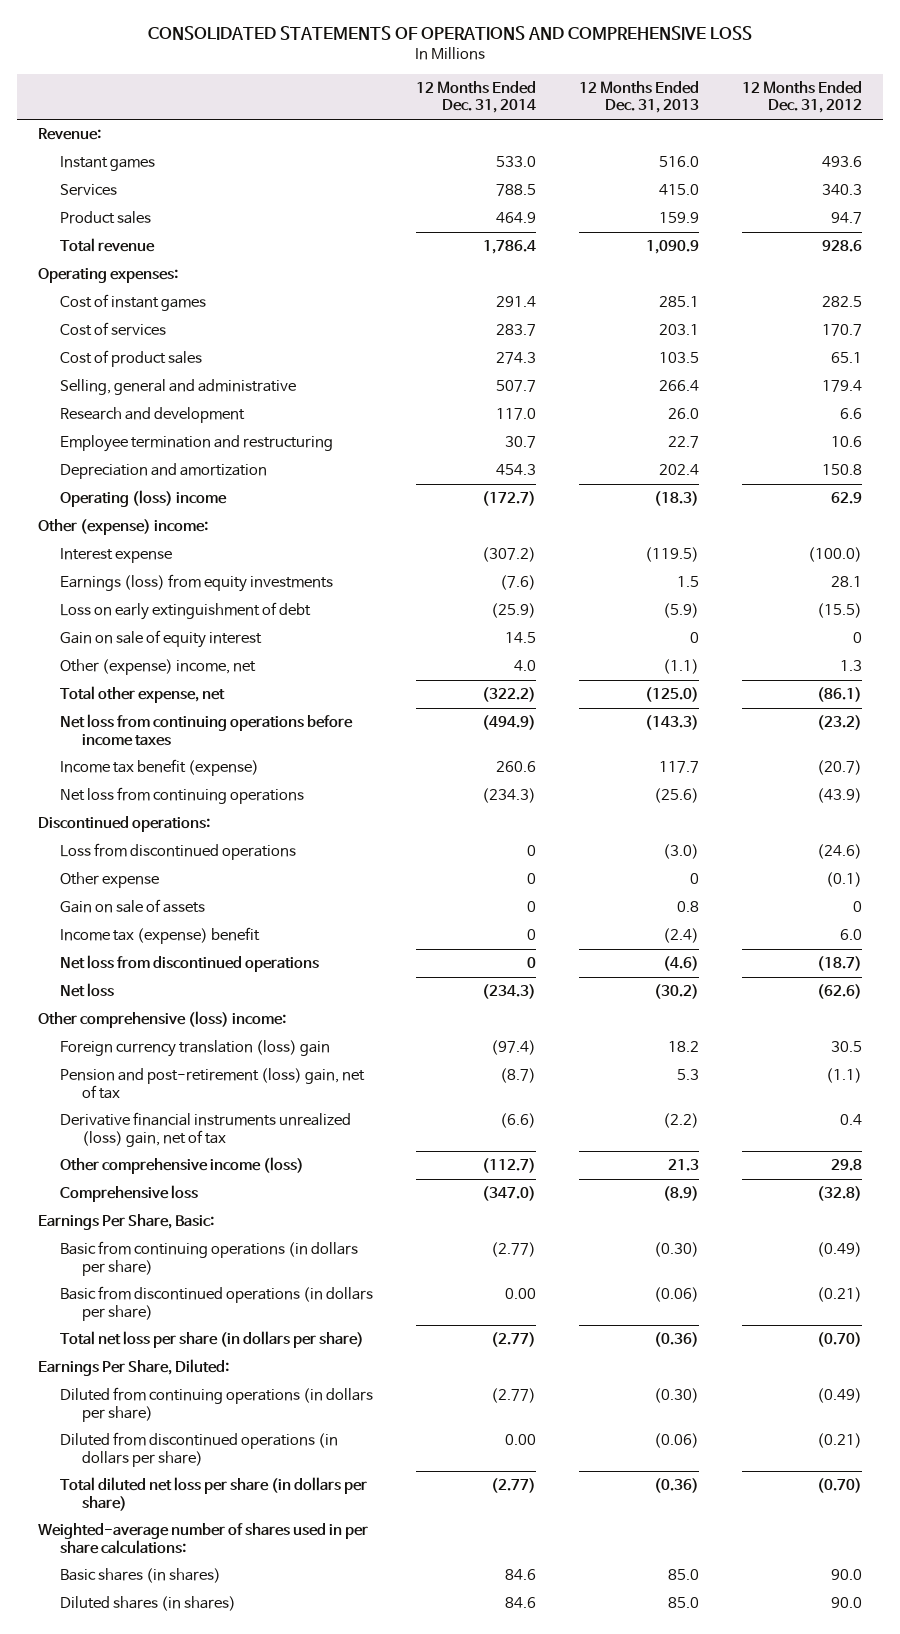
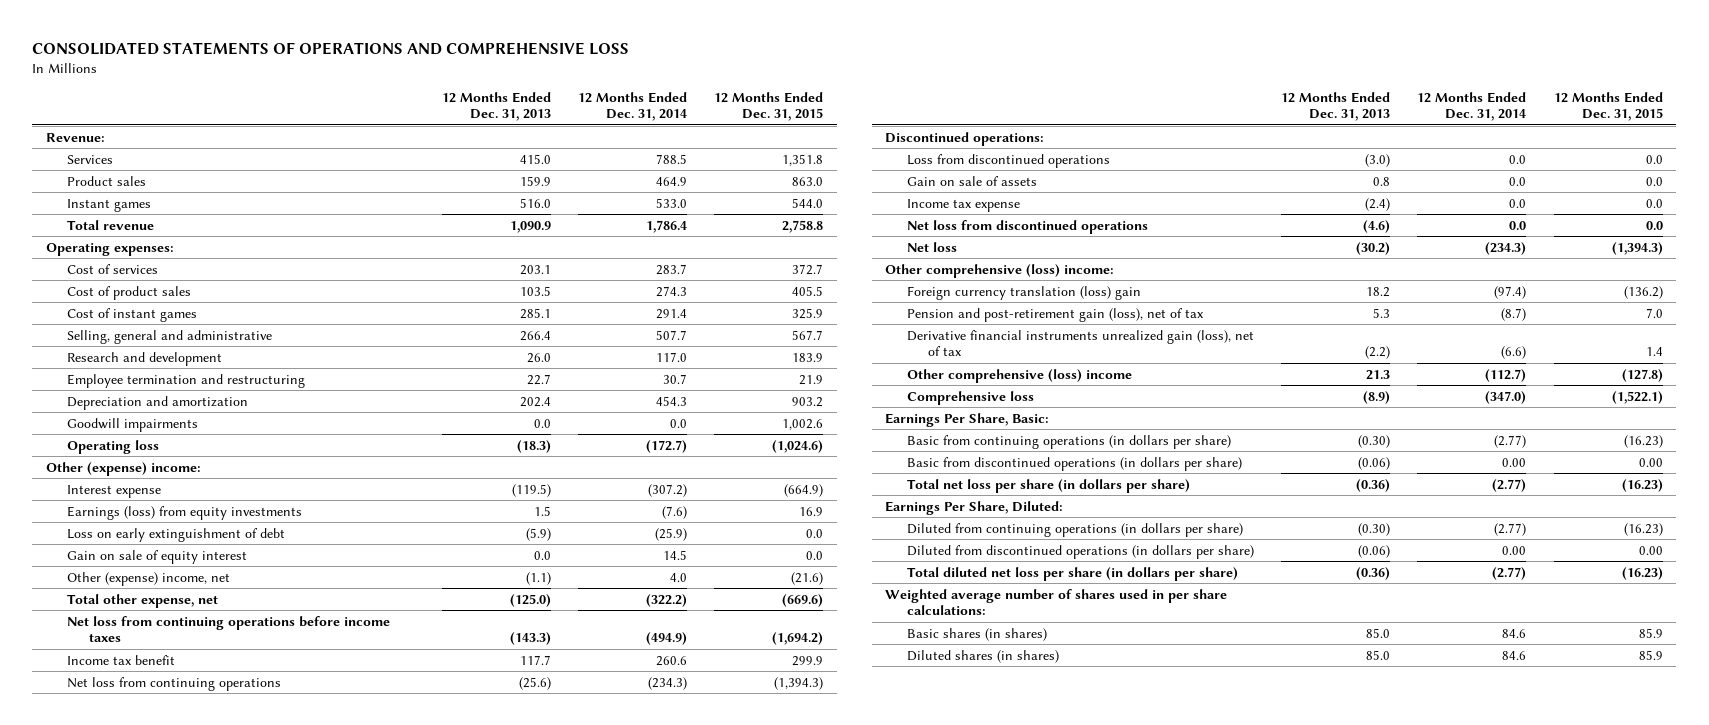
[741,80,862,114] 12 Months Ended Dec. 31, 2012 -> none
none -> [714,92,824,122] 12 Months Ended Dec. 31, 2015
[59,156,155,172] Instant games -> [67,198,152,212] Instant games
[59,294,206,312] Cost of instant games -> [67,307,198,322] Cost of instant games
none -> [67,417,199,432] Goodwill impairments
[59,490,227,508] Operating (loss) income -> [67,439,160,454] Operating loss
[689,632,699,644] 0 -> [533,550,551,560] 0.0
[59,759,259,777] Income tax benefit (expense) -> [67,654,176,665] Income tax benefit
[59,872,159,889] Other expense -> none
[526,845,536,857] 0 -> [1509,154,1527,164] 0.0
[526,901,536,913] 0 -> [1509,176,1527,186] 0.0
[59,927,260,945] Income tax (expense) benefit -> [906,198,1020,212] Income tax expense
[526,929,536,941] 0 -> [1509,198,1527,208] 0.0
[526,957,536,969] 0 -> [1509,220,1527,230] 0.0
[59,1068,365,1099] Pension and post-retirement (loss) gain, net of tax -> [906,307,1204,322] Pension and post-retirement gain (loss), net of tax
[59,1112,351,1147] Derivative financial instruments unrealized (loss) gain, net of tax -> [906,329,1254,356] Derivative financial instruments unrealized gain (loss), net of tax
[59,1157,304,1175] Other comprehensive income (loss) -> [906,368,1132,383] Other comprehensive (loss) income
[38,1523,369,1554] Weighted-average number of shares used in per share calculations: -> [885,588,1228,615] Weighted average number of shares used in per share calculations:

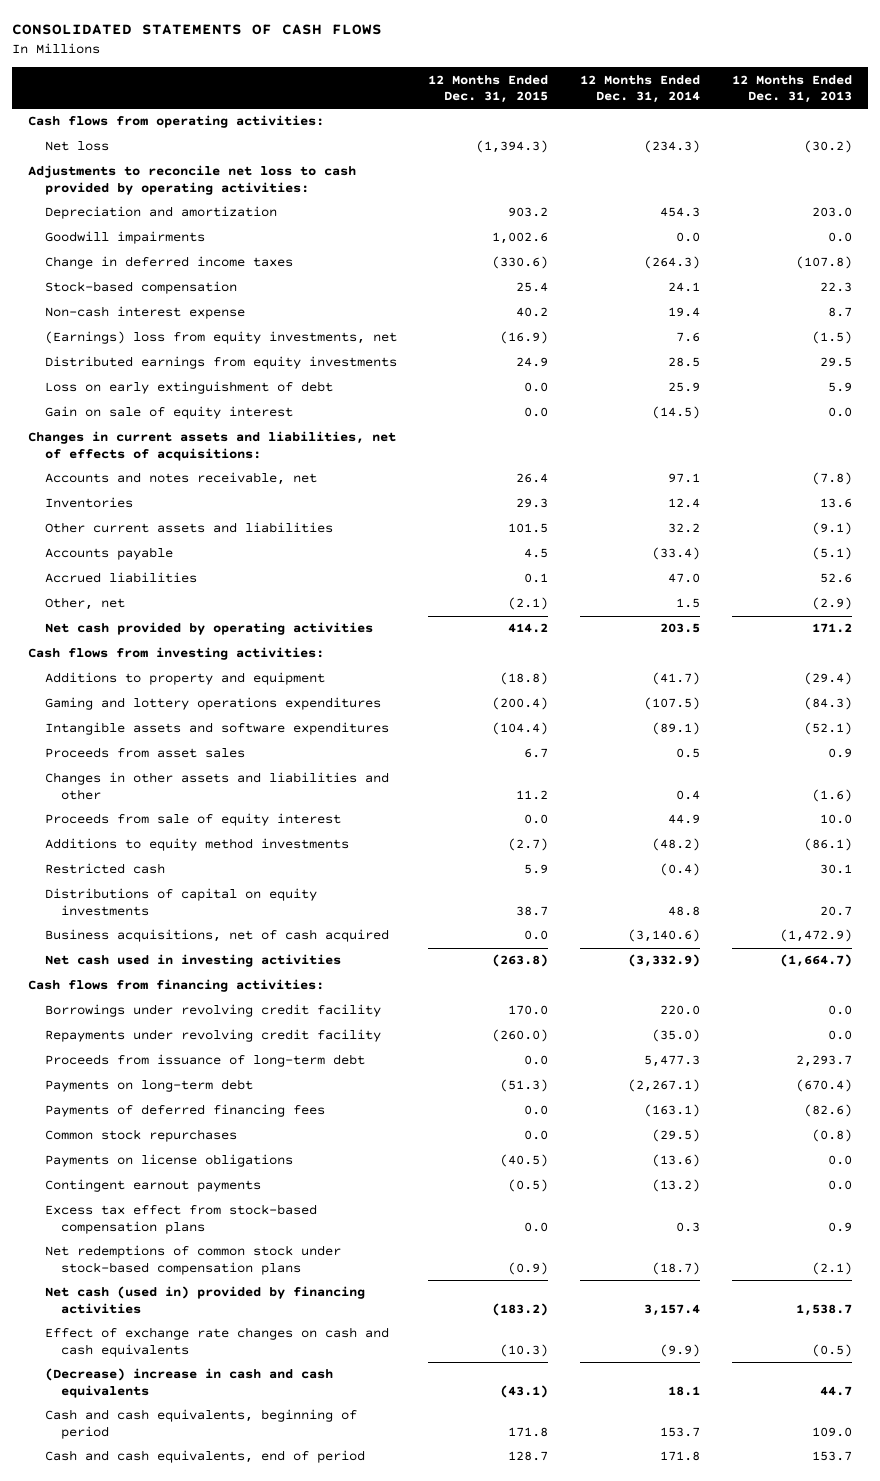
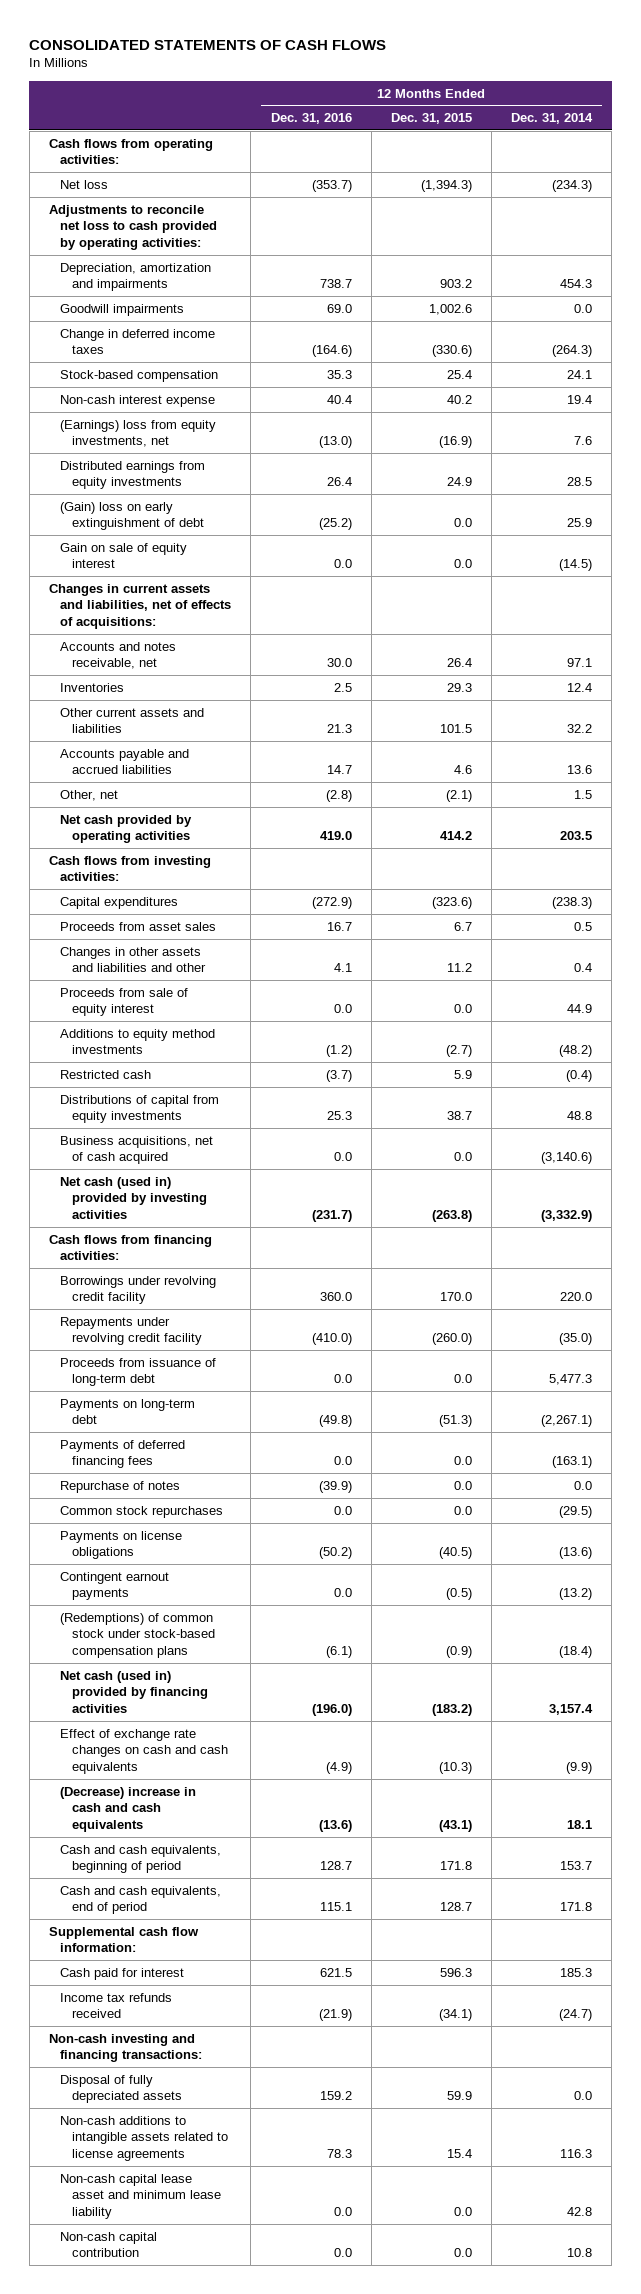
[731,74,852,104] 12 Months Ended Dec. 31, 2013 -> none
none -> [270,113,352,125] Dec. 31, 2016
[44,206,277,220] Depreciation and amortization -> [60,262,212,292] Depreciation, amortization and impairments
[44,381,333,395] Loss on early extinguishment of debt -> [60,501,204,531] (Gain) loss on early extinguishment of debt
[44,572,197,584] Accrued liabilities -> none
[44,547,173,561] Accounts payable -> [60,748,190,775] Accounts payable and accrued liabilities
[524,548,549,559] 4.5 -> [453,765,472,775] 4.6
[652,547,701,561] (33.4) -> [567,765,593,775] 13.6
[44,672,325,686] Additions to property and equipment -> none
[44,697,381,711] Gaming and lottery operations expenditures -> none
[44,722,389,736] Intangible assets and software expenditures -> none
none -> [60,896,179,909] Capital expenditures
[44,888,317,917] Distributions of capital on equity investments -> [60,1094,220,1124] Distributions of capital from equity investments
[44,954,341,968] Net cash used in investing activities -> [60,1176,207,1220] Net cash (used in) provided by investing activities
none -> [60,1480,181,1493] Repurchase of notes
[44,1204,317,1235] Excess tax effect from stock-based compensation plans -> none
[44,1245,341,1276] Net redemptions of common stock under stock-based compensation plans -> [60,1612,215,1659] (Redemptions) of common stock under stock-based compensation plans
[652,1262,701,1276] (18.7) -> [559,1646,593,1659] (18.4)
none -> [48,1926,199,1953] Supplemental cash flow information:
none -> [60,1967,185,1980] Cash paid for interest
none -> [60,1992,173,2019] Income tax refunds received
none -> [48,2033,203,2063] Non-cash investing and financing transactions:
none -> [60,2074,182,2104] Disposal of fully depreciated assets
none -> [60,2115,228,2162] Non-cash additions to intangible assets related to license agreements
none -> [60,2173,221,2220] Non-cash capital lease asset and minimum lease liability
none -> [60,2231,158,2258] Non-cash capital contribution

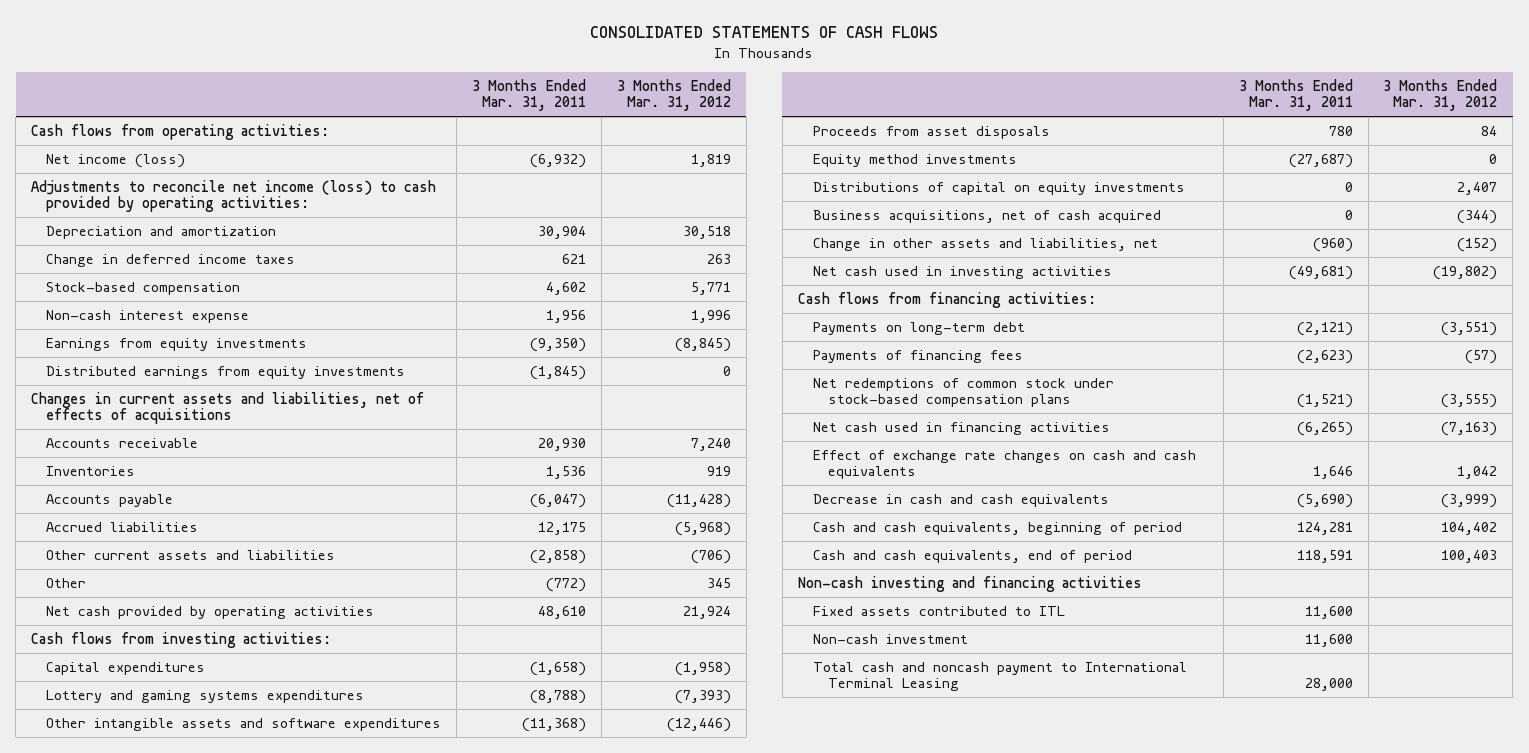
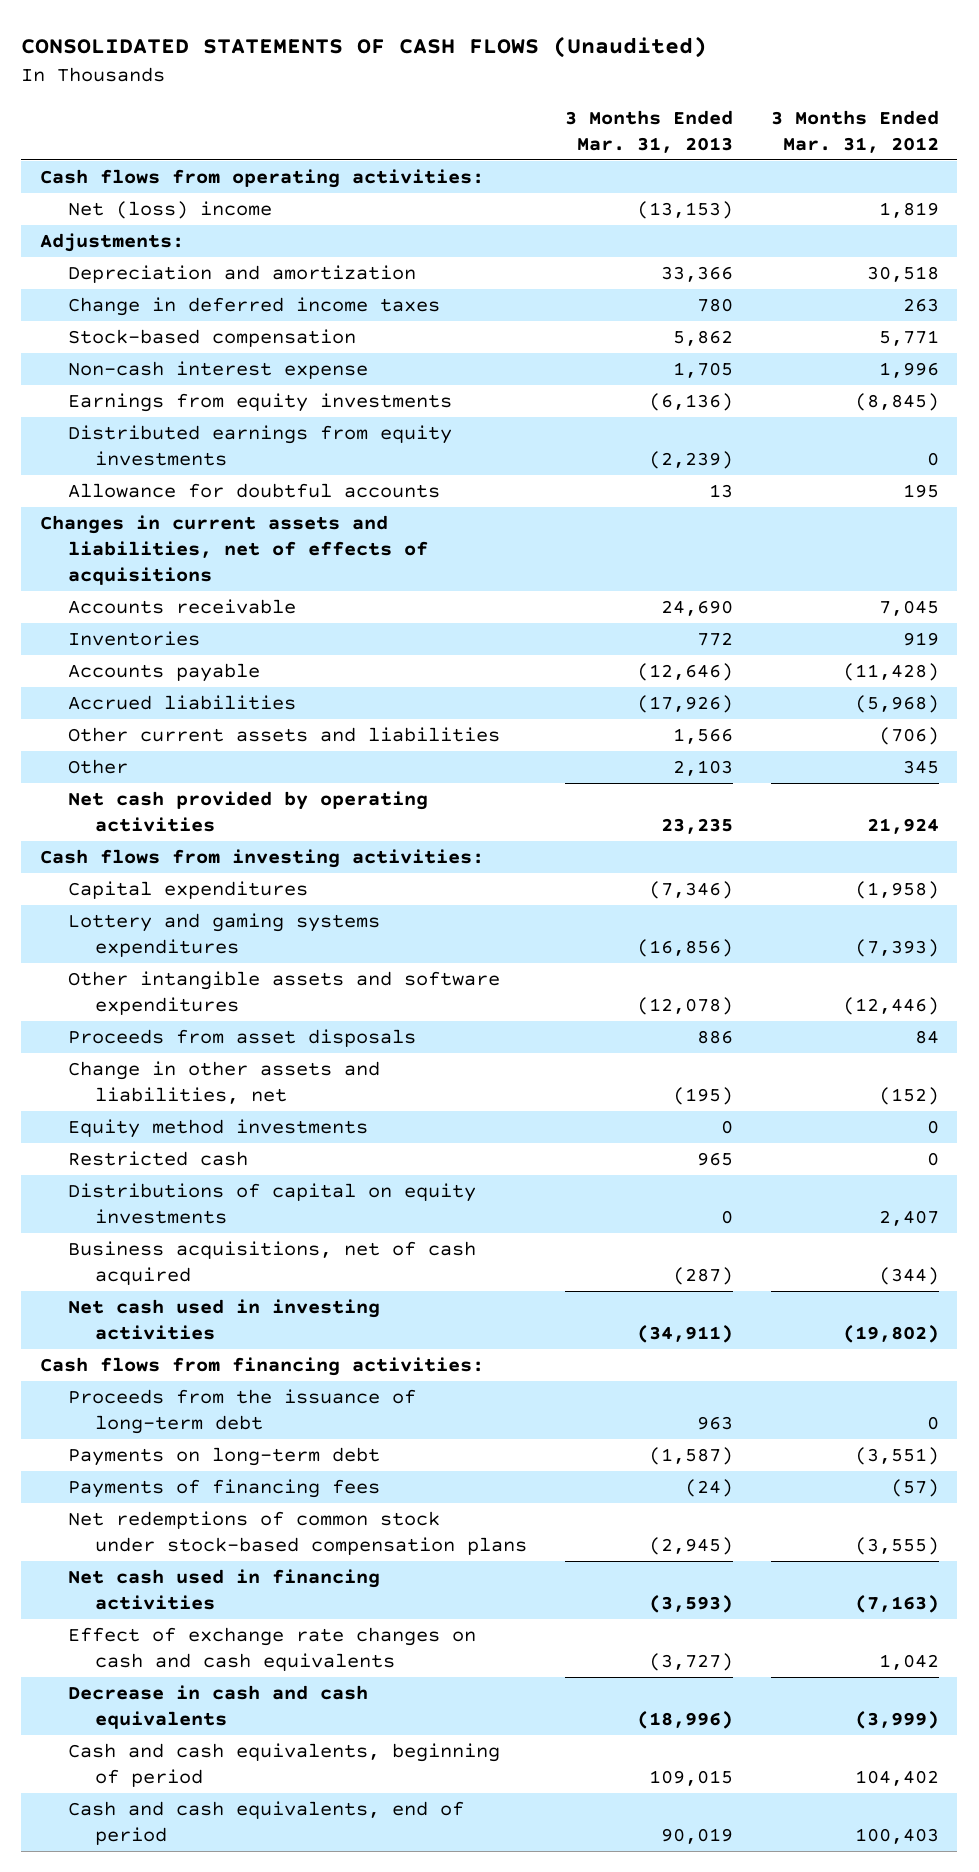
[590,26,939,39] CONSOLIDATED STATEMENTS OF CASH FLOWS -> [21,36,708,59] CONSOLIDATED STATEMENTS OF CASH FLOWS (Unaudited)
[472,78,587,112] 3 Months Ended Mar. 31, 2011 -> none
none -> [564,109,733,153] 3 Months Ended Mar. 31, 2013
[46,153,186,168] Net income (loss) -> [67,200,272,219] Net (loss) income
[31,179,437,213] Adjustments to reconcile net income (loss) to cash provided by operating activities: -> [40,232,185,252] Adjustments:
none -> [67,482,440,498] Allowance for doubtful accounts
[690,437,731,451] 7,240 -> [878,599,939,616] 7,045
[812,237,1158,251] Change in other assets and liabilities, net -> [67,1060,380,1105] Change in other assets and liabilities, net
none -> [67,1150,248,1166] Restricted cash
none -> [67,1388,416,1435] Proceeds from the issuance of long-term debt
[797,575,1142,592] Non-cash investing and financing activities -> none
[812,605,1065,616] Fixed assets contributed to ITL -> none
[812,633,968,644] Non-cash investment -> none
[812,661,1187,692] Total cash and noncash payment to International Terminal Leasing -> none

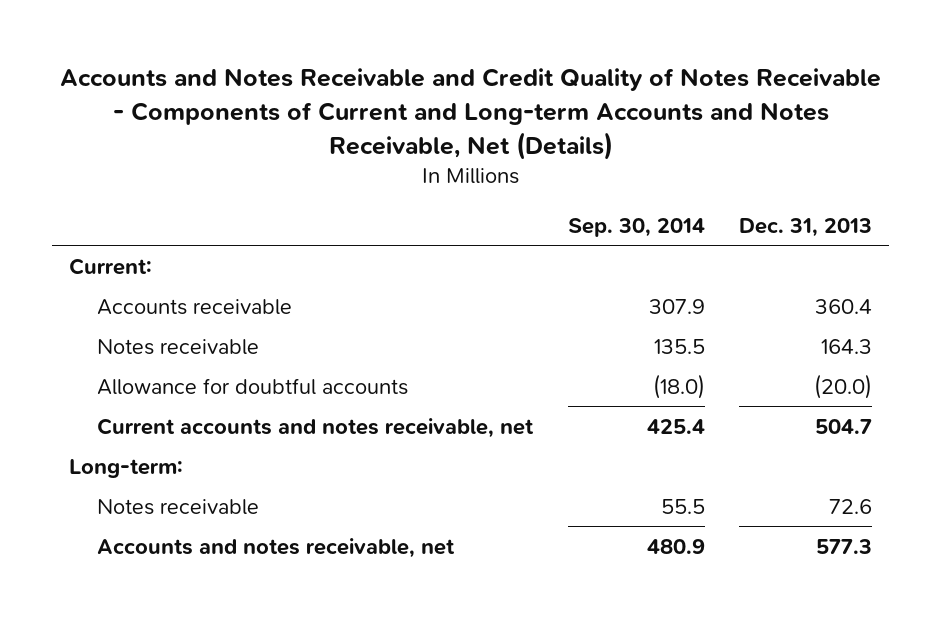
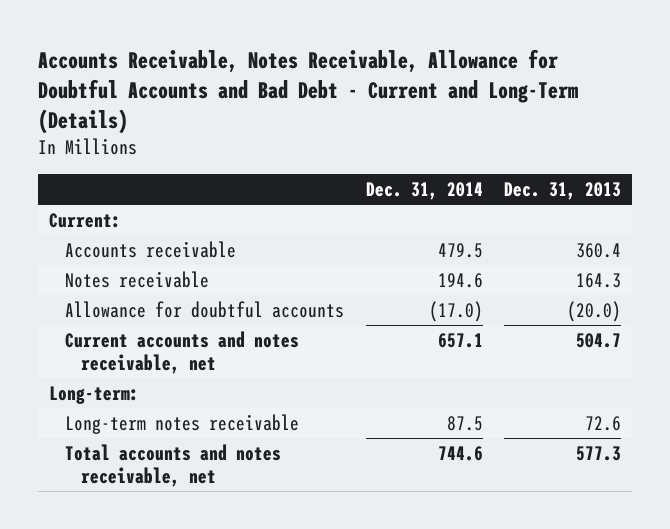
[59,67,881,160] Accounts and Notes Receivable and Credit Quality of Notes Receivable - Components of Current and Long-term Accounts and Notes Receivable, Net (Details) -> [38,49,579,135] Accounts Receivable, Notes Receivable, Allowance for Doubtful Accounts and Bad Debt - Current and Long-Term (Details)
[567,217,705,237] Sep. 30, 2014 -> none
none -> [365,181,483,200] Dec. 31, 2014
[97,498,260,515] Notes receivable -> [64,413,299,434] Long-term notes receivable
[97,537,456,558] Accounts and notes receivable, net -> [64,443,281,487] Total accounts and notes receivable, net

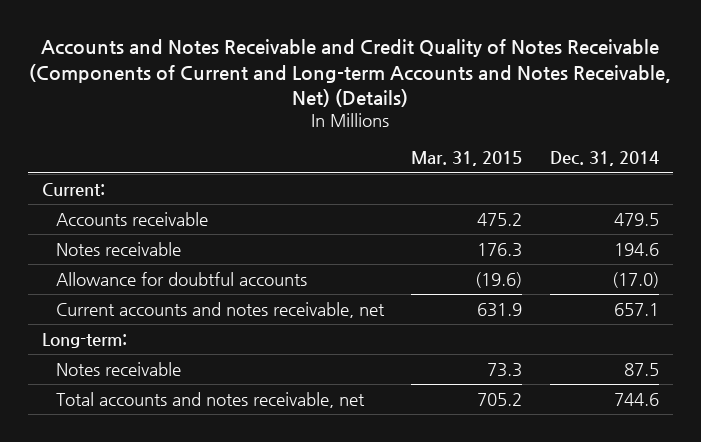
[38,49,579,135] Accounts Receivable, Notes Receivable, Allowance for Doubtful Accounts and Bad Debt - Current and Long-Term (Details) -> [29,39,672,107] Accounts and Notes Receivable and Credit Quality of Notes Receivable (Components of Current and Long-term Accounts and Notes Receivable, Net) (Details)
[504,181,622,200] Dec. 31, 2013 -> none
none -> [411,151,523,167] Mar. 31, 2015
[64,413,299,434] Long-term notes receivable -> [55,361,181,376] Notes receivable

